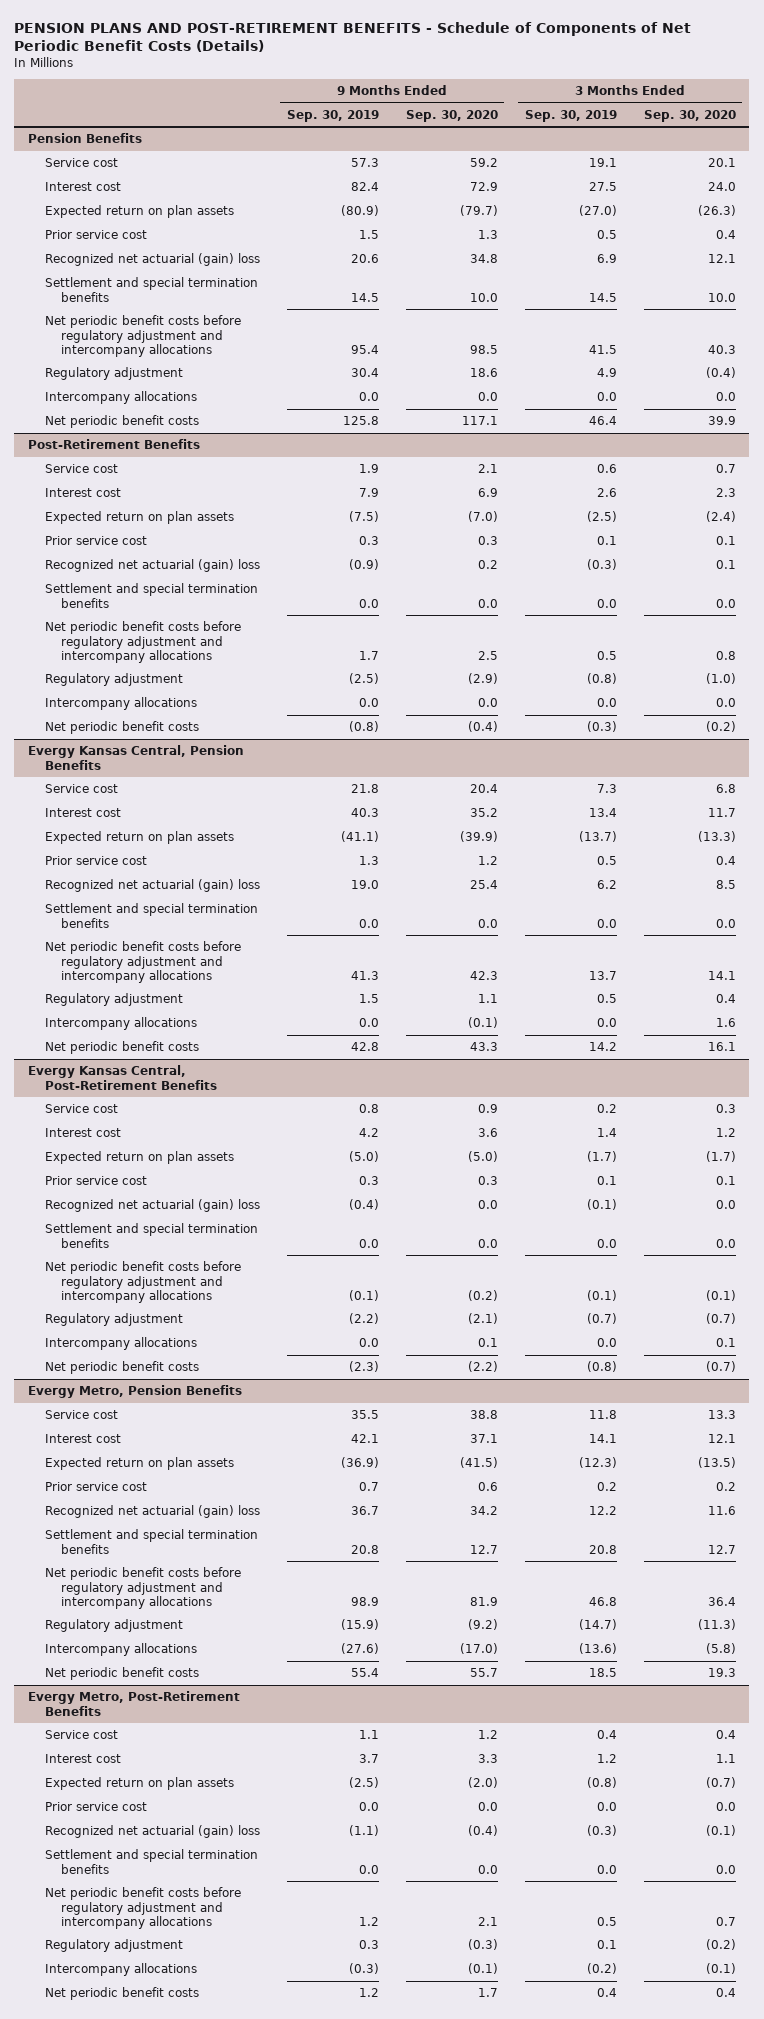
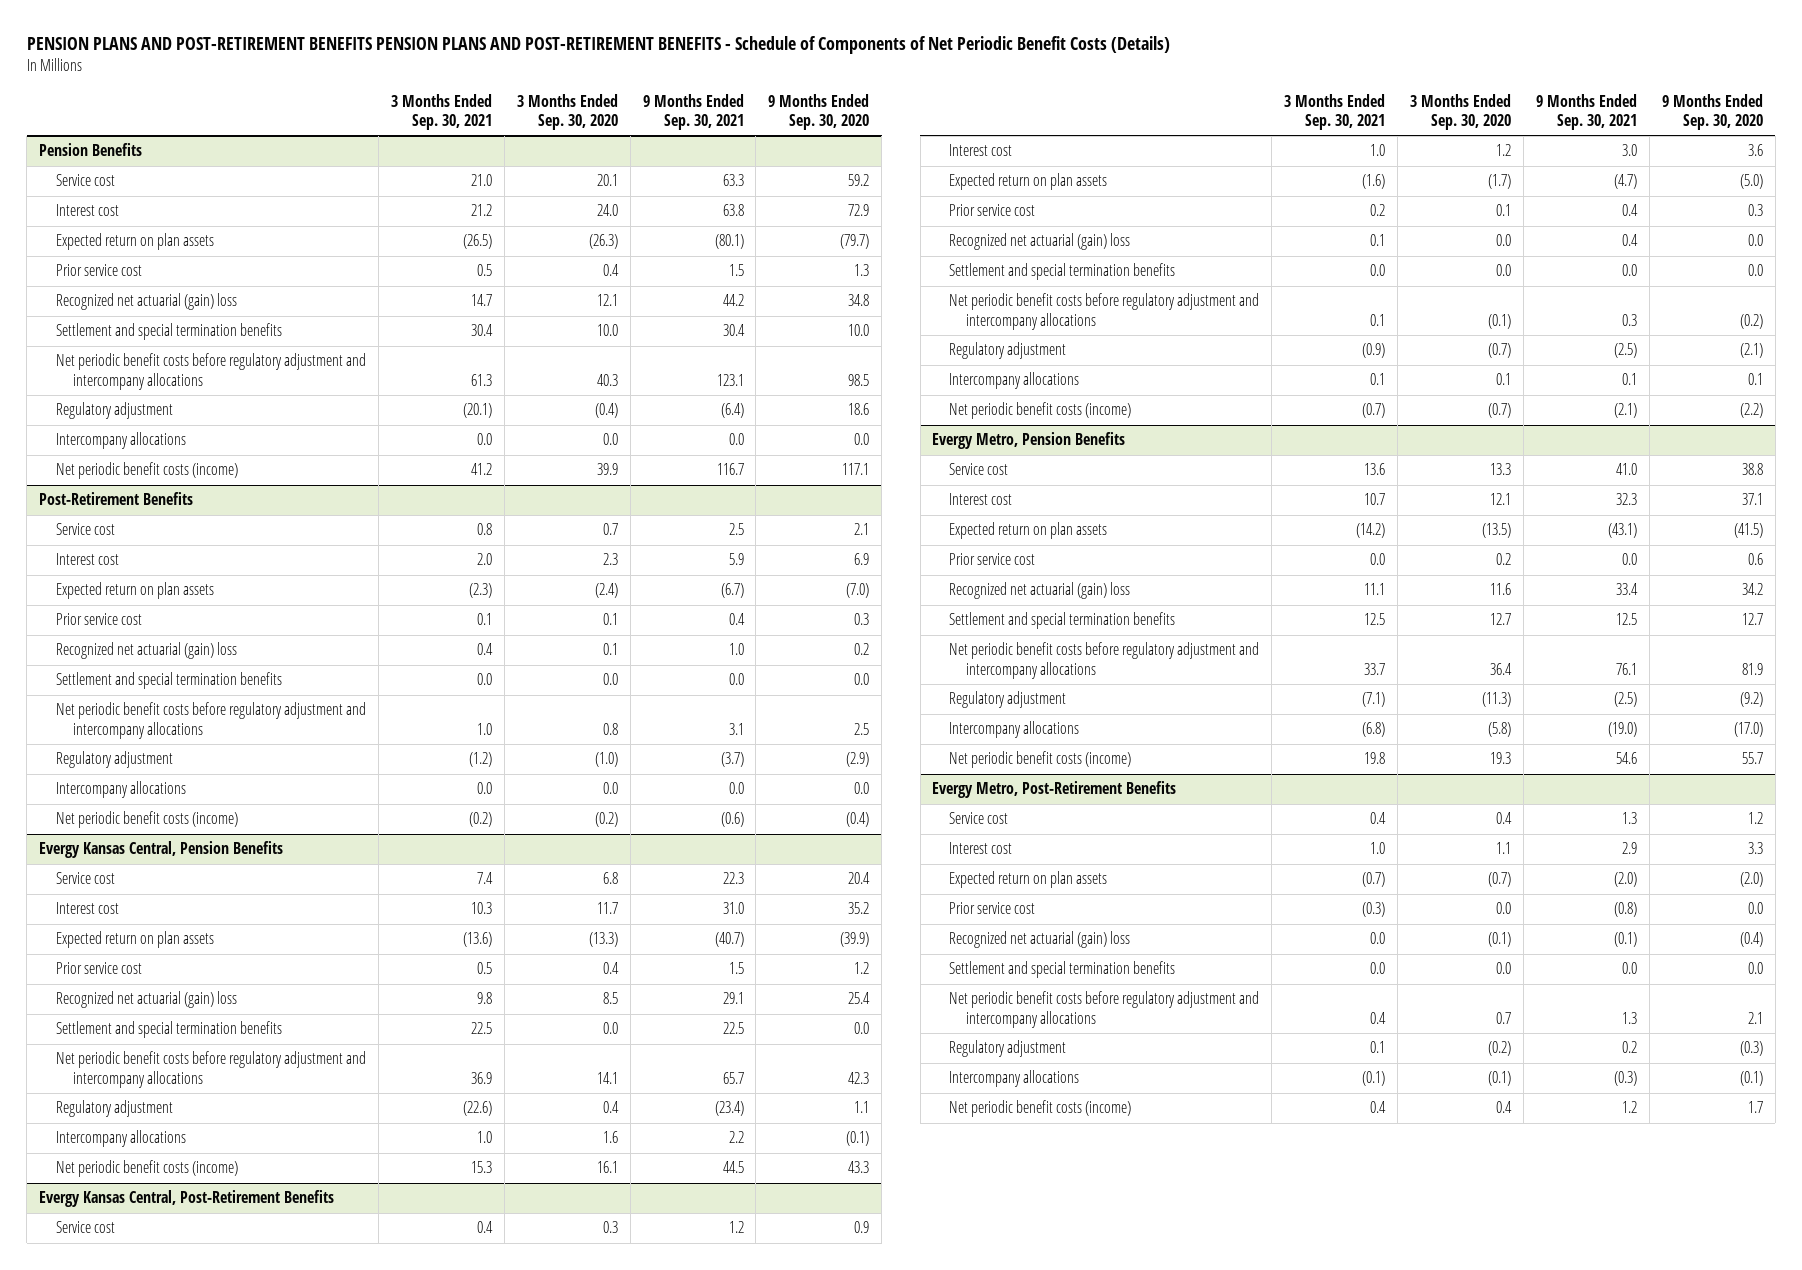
[14,21,692,53] PENSION PLANS AND POST-RETIREMENT BENEFITS - Schedule of Components of Net Periodic Benefit Costs (Details) -> [26,36,1170,55] PENSION PLANS AND POST-RETIREMENT BENEFITS PENSION PLANS AND POST-RETIREMENT BENEFITS - Schedule of Components of Net Periodic Benefit Costs (Details)
[286,109,379,122] Sep. 30, 2019 -> none
[524,109,617,122] Sep. 30, 2019 -> none
none -> [390,93,492,130] 3 Months Ended Sep. 30, 2021
none -> [642,93,744,130] 9 Months Ended Sep. 30, 2021
[44,415,199,429] Net periodic benefit costs -> [55,462,238,480] Net periodic benefit costs (income)
[44,721,199,735] Net periodic benefit costs -> [55,811,238,829] Net periodic benefit costs (income)
[44,1041,199,1055] Net periodic benefit costs -> [55,1160,238,1178] Net periodic benefit costs (income)
[44,1361,199,1375] Net periodic benefit costs -> [949,402,1132,420] Net periodic benefit costs (income)
[44,1667,199,1681] Net periodic benefit costs -> [949,751,1132,769] Net periodic benefit costs (income)
[44,1987,199,2001] Net periodic benefit costs -> [949,1100,1132,1118] Net periodic benefit costs (income)

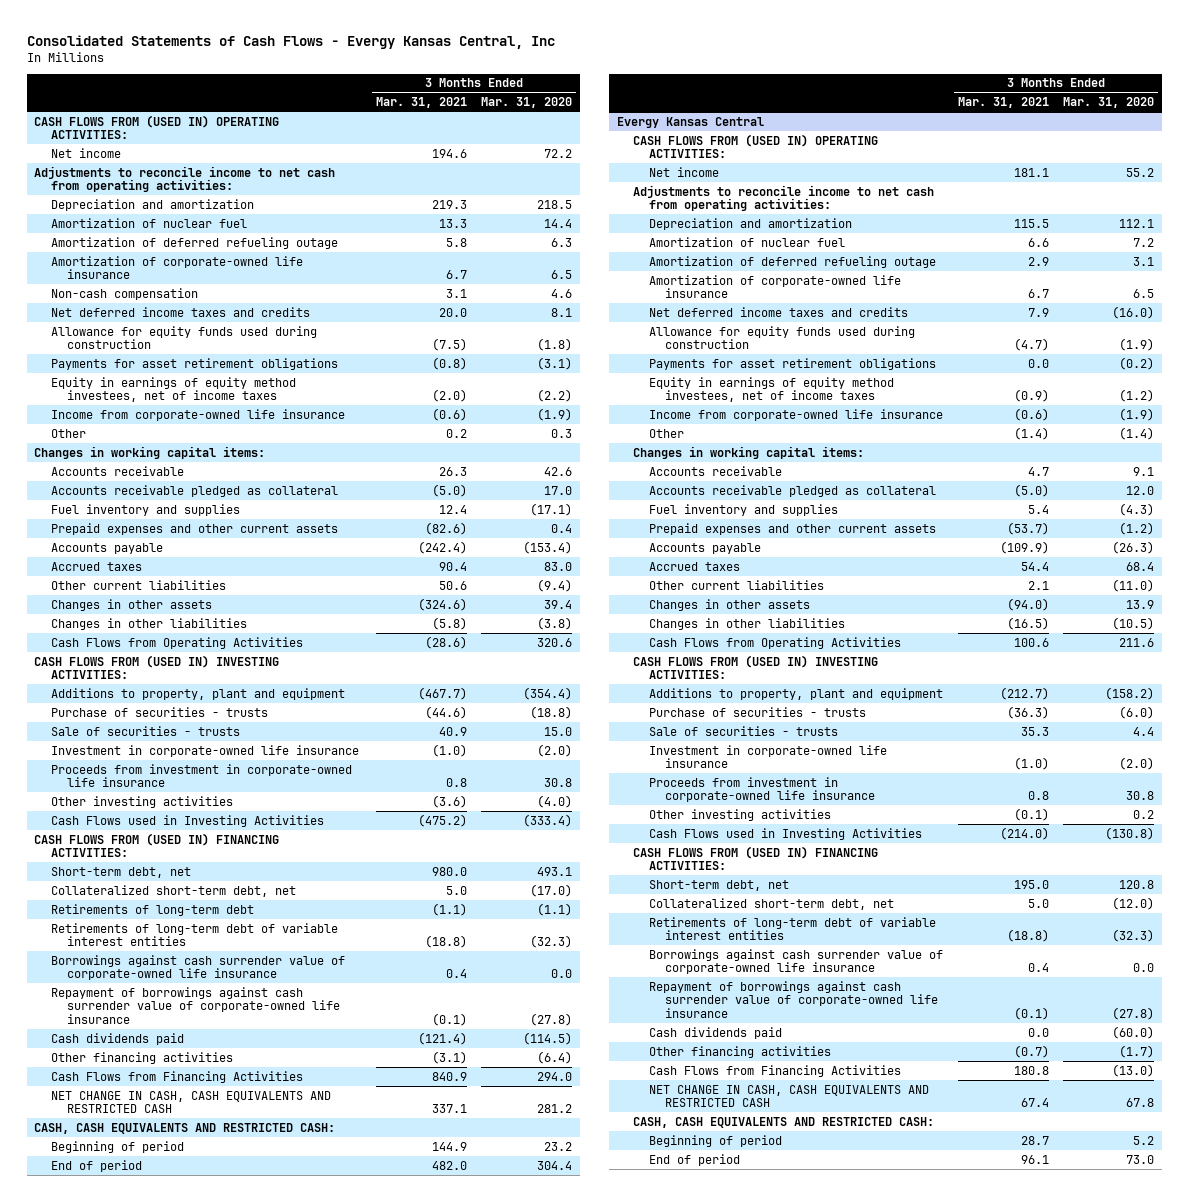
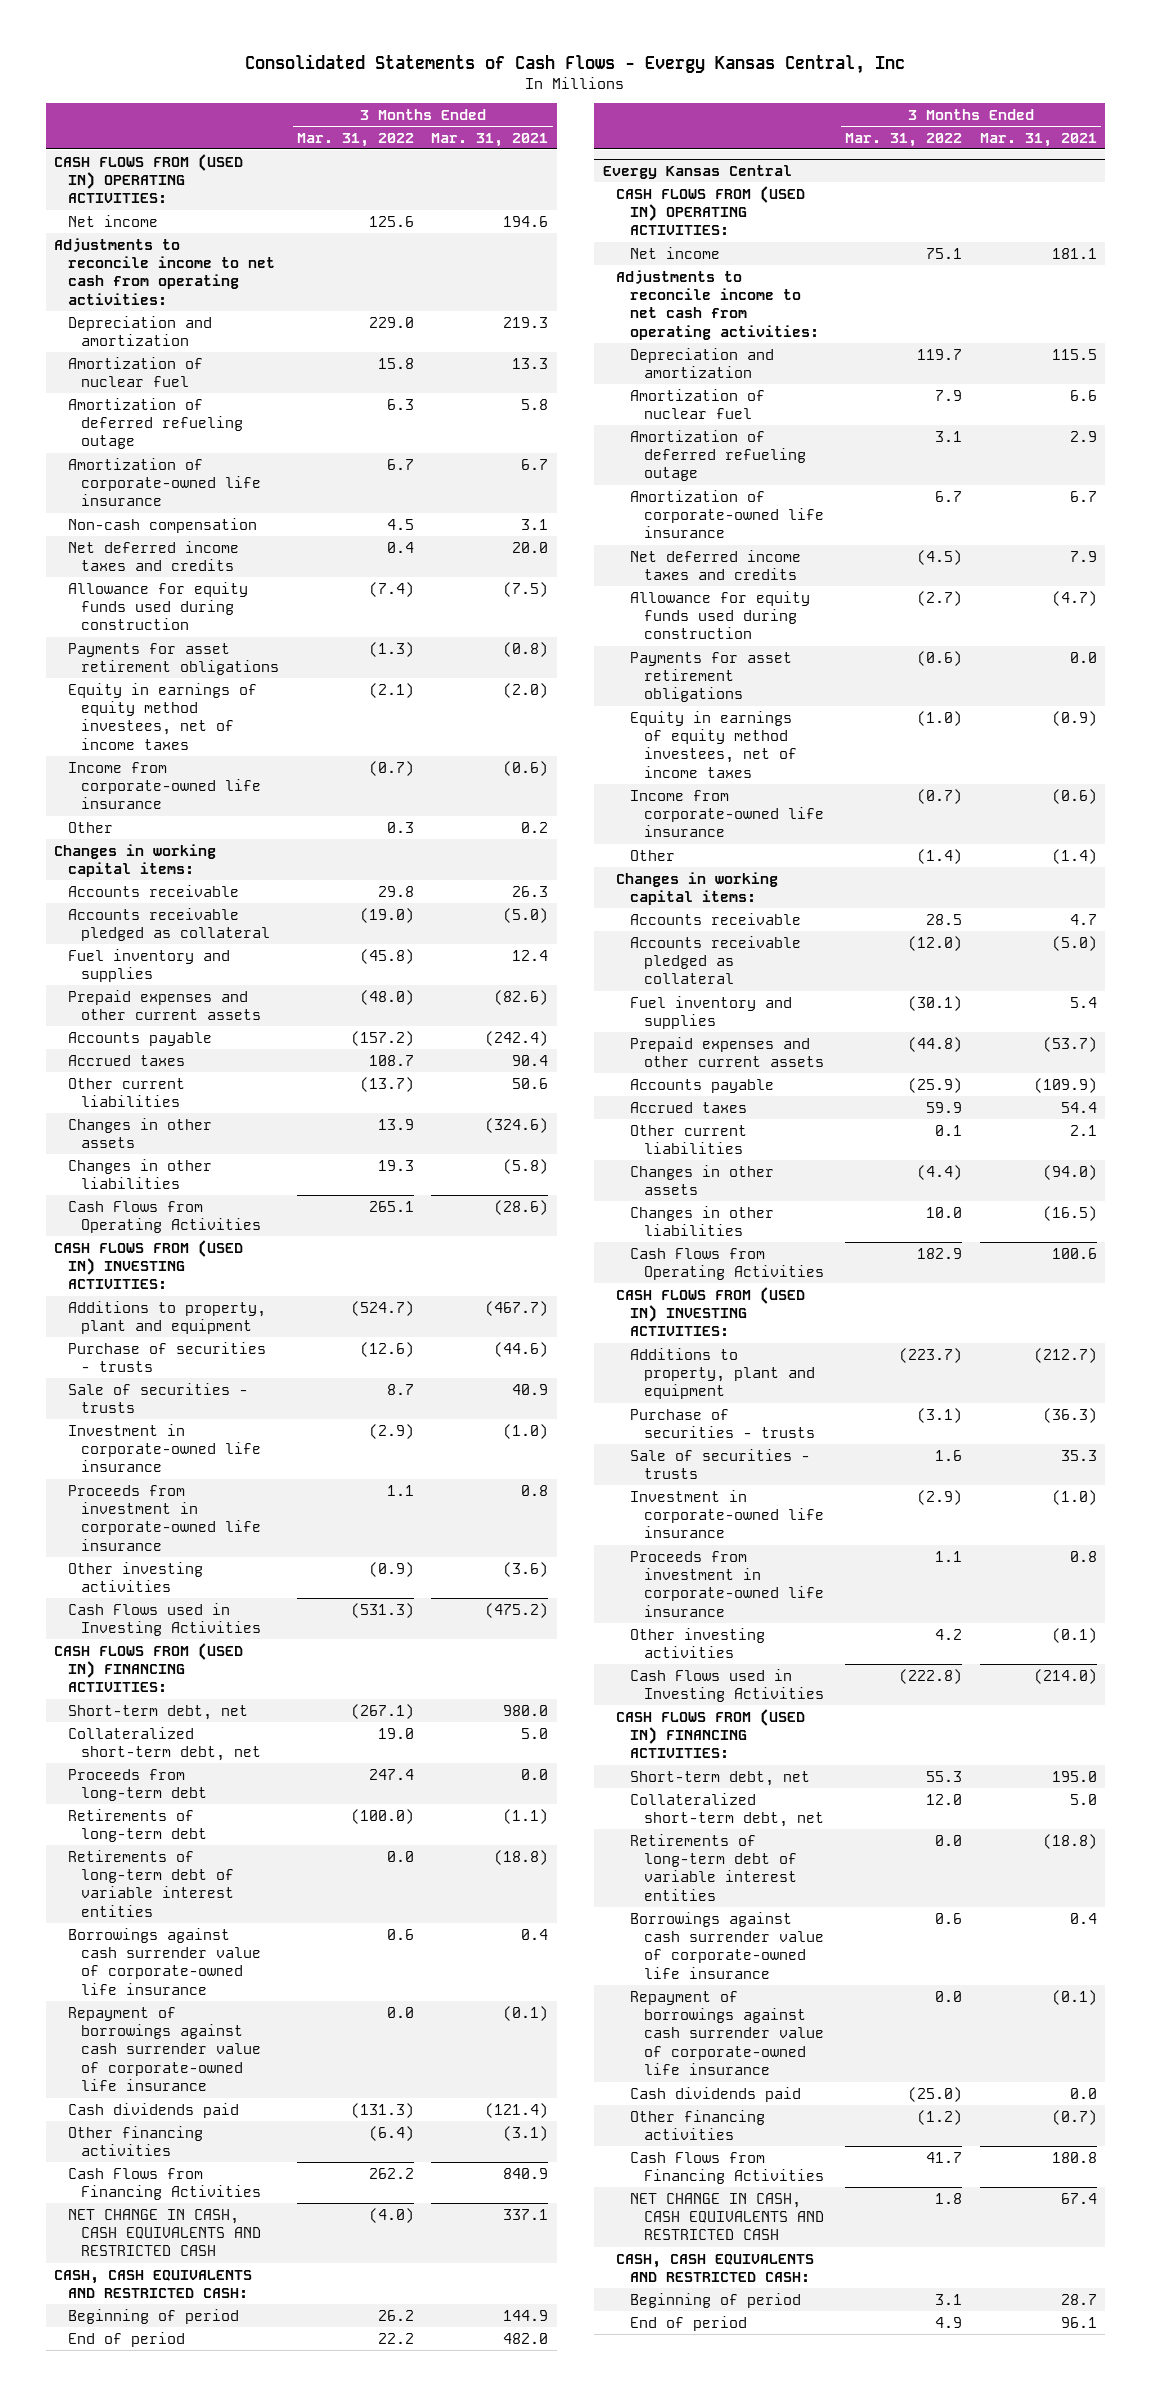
[481,97,573,109] Mar. 31, 2020 -> none
none -> [296,132,414,147] Mar. 31, 2022
none -> [67,1768,208,1802] Proceeds from long-term debt

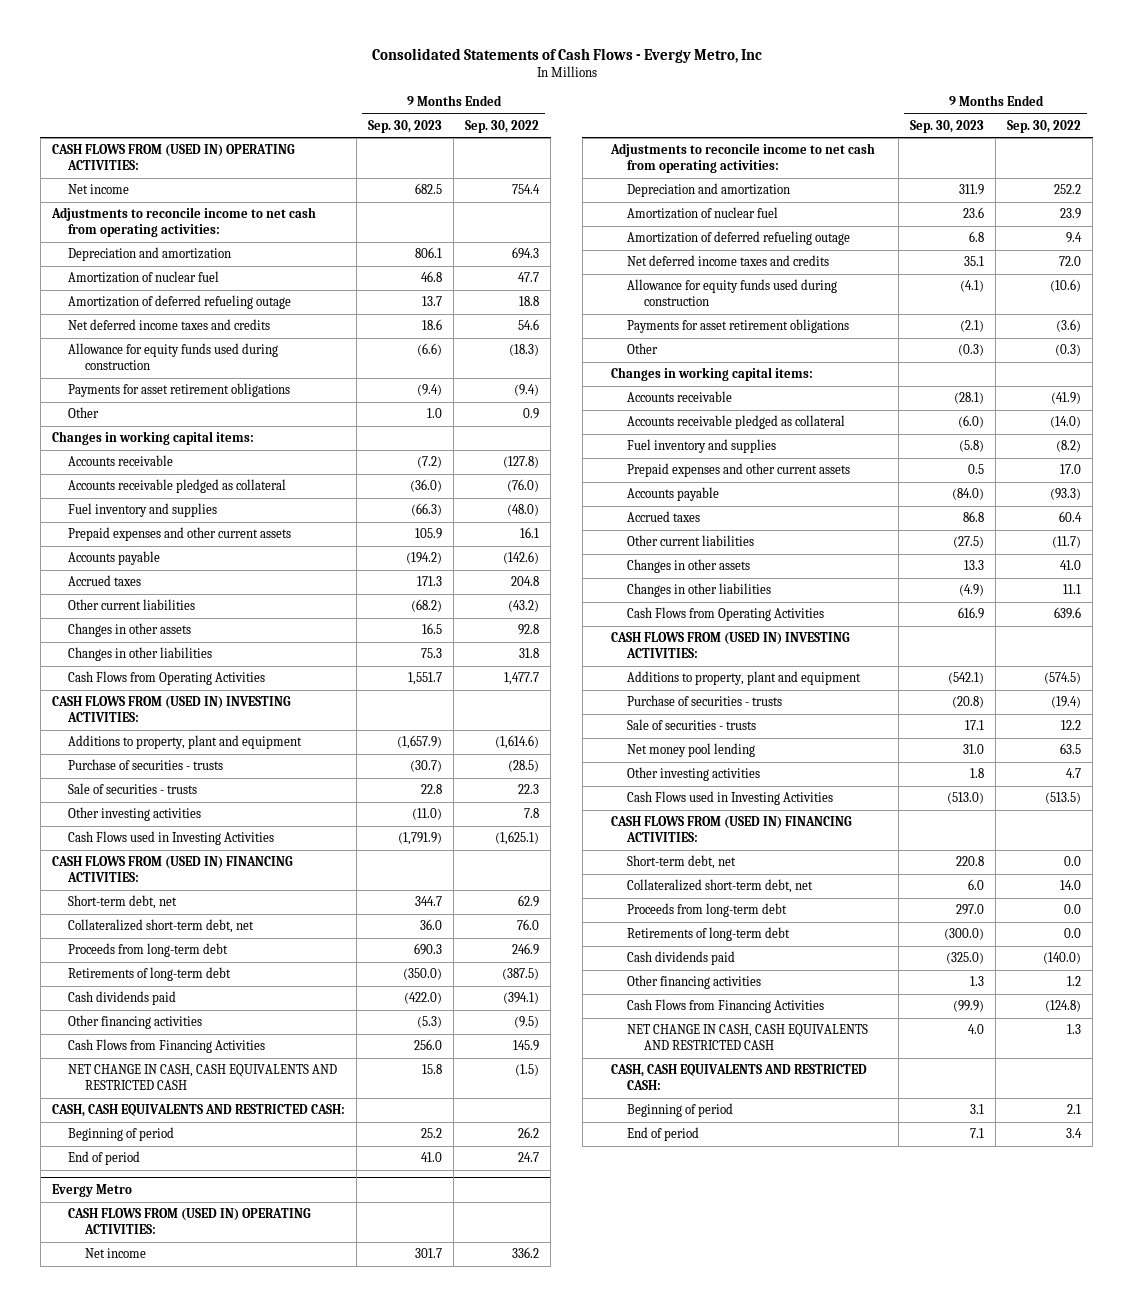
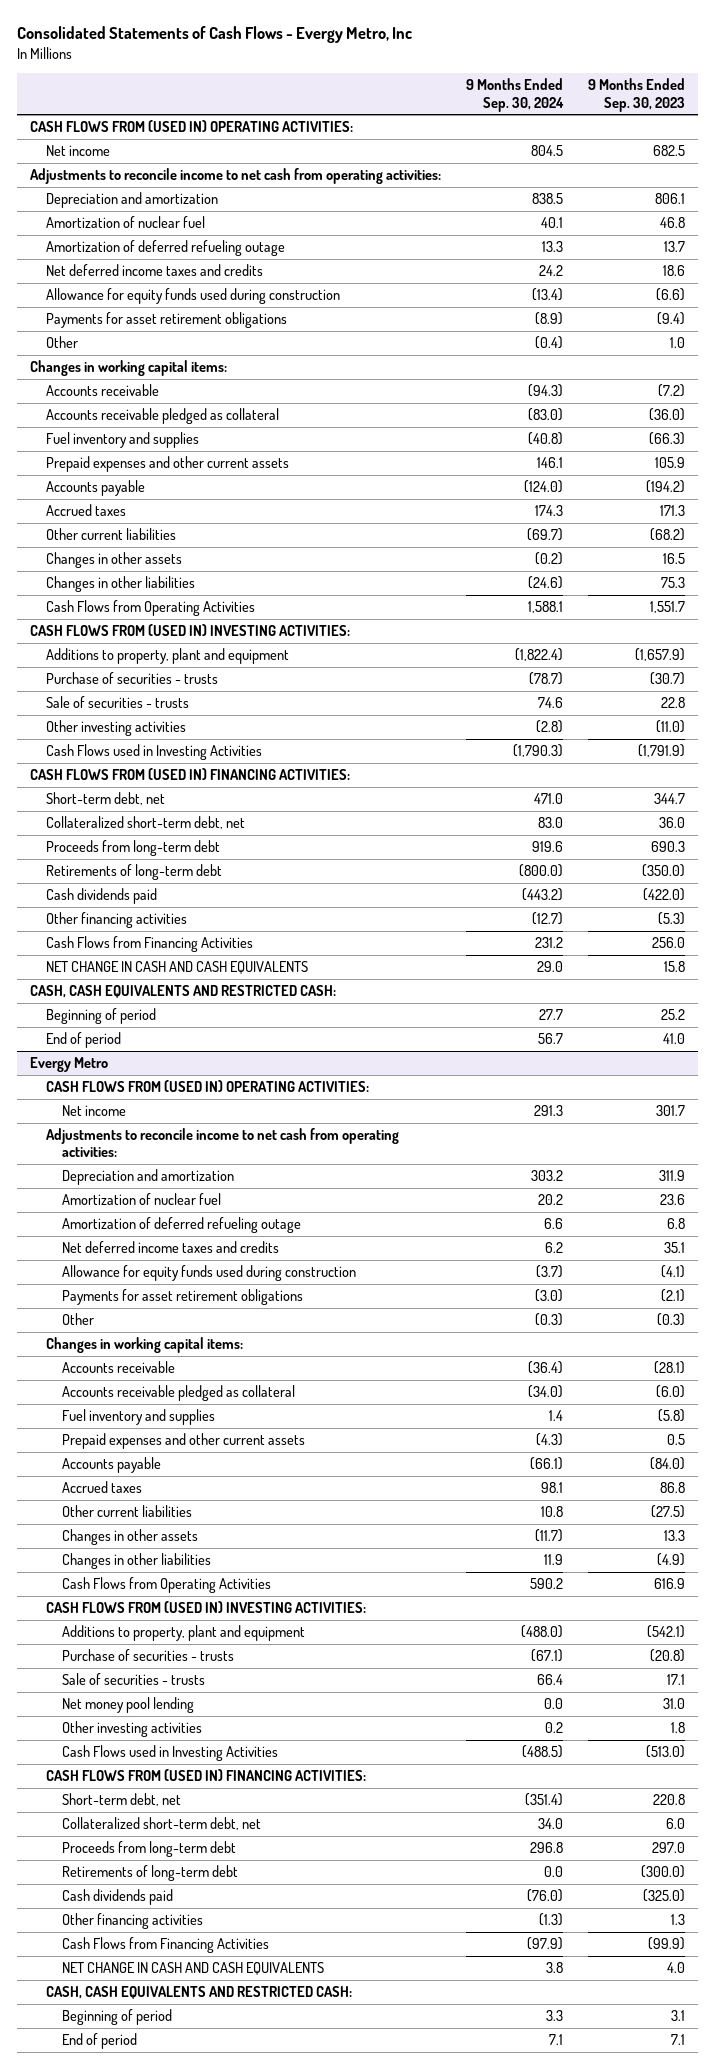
[465,119,540,133] Sep. 30, 2022 -> none
none -> [465,78,564,112] 9 Months Ended Sep. 30, 2024
[68,1064,338,1091] NET CHANGE IN CASH, CASH EQUIVALENTS AND RESTRICTED CASH -> [45,961,308,975] NET CHANGE IN CASH AND CASH EQUIVALENTS
[627,1024,869,1051] NET CHANGE IN CASH, CASH EQUIVALENTS AND RESTRICTED CASH -> [61,1962,324,1976] NET CHANGE IN CASH AND CASH EQUIVALENTS

